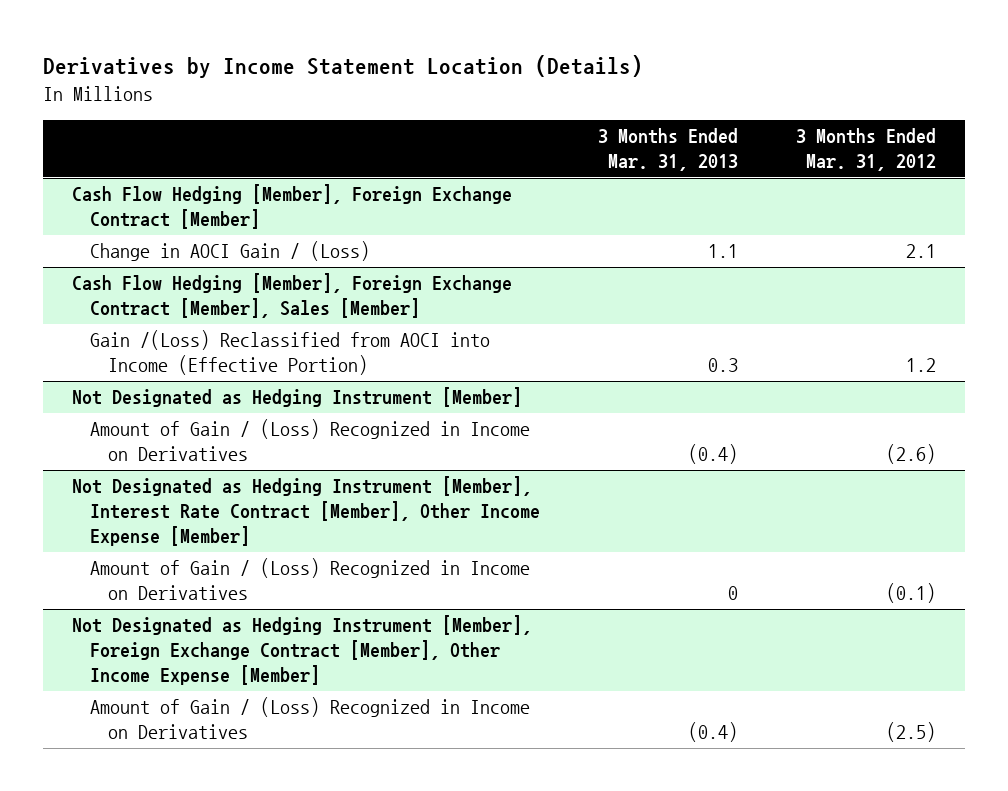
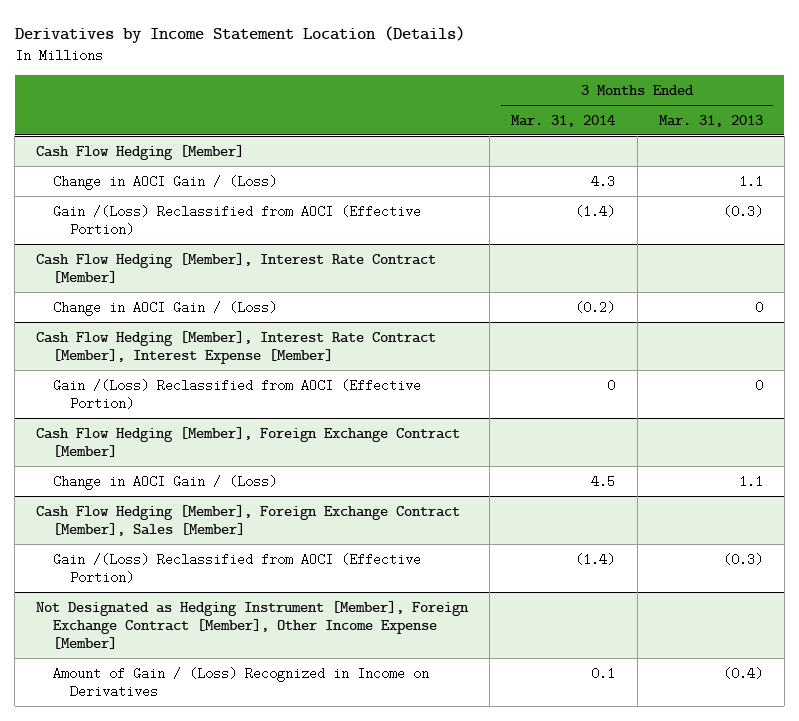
[795,128,936,171] 3 Months Ended Mar. 31, 2012 -> none
none -> [511,114,616,127] Mar. 31, 2014
none -> [36,144,245,160] Cash Flow Hedging [Member]
none -> [52,174,277,190] Change in AOCI Gain / (Loss)
none -> [52,204,421,236] Gain /(Loss) Reclassified from AOCI (Effective Portion)
none -> [36,252,437,283] Cash Flow Hedging [Member], Interest Rate Contract [Member]
none -> [52,300,277,316] Change in AOCI Gain / (Loss)
none -> [36,330,437,364] Cash Flow Hedging [Member], Interest Rate Contract [Member], Interest Expense [Member]
none -> [52,378,421,410] Gain /(Loss) Reclassified from AOCI (Effective Portion)
[71,387,522,408] Not Designated as Hedging Instrument [Member] -> none
[89,419,530,462] Amount of Gain / (Loss) Recognized in Income on Derivatives -> none
[71,476,540,547] Not Designated as Hedging Instrument [Member], Interest Rate Contract [Member], Other Income Expense [Member] -> none
[89,558,530,601] Amount of Gain / (Loss) Recognized in Income on Derivatives -> none
[89,330,490,376] Gain /(Loss) Reclassified from AOCI into Income (Effective Portion) -> [52,552,421,584] Gain /(Loss) Reclassified from AOCI (Effective Portion)
[707,358,738,373] 0.3 -> [722,552,763,566] (0.3)

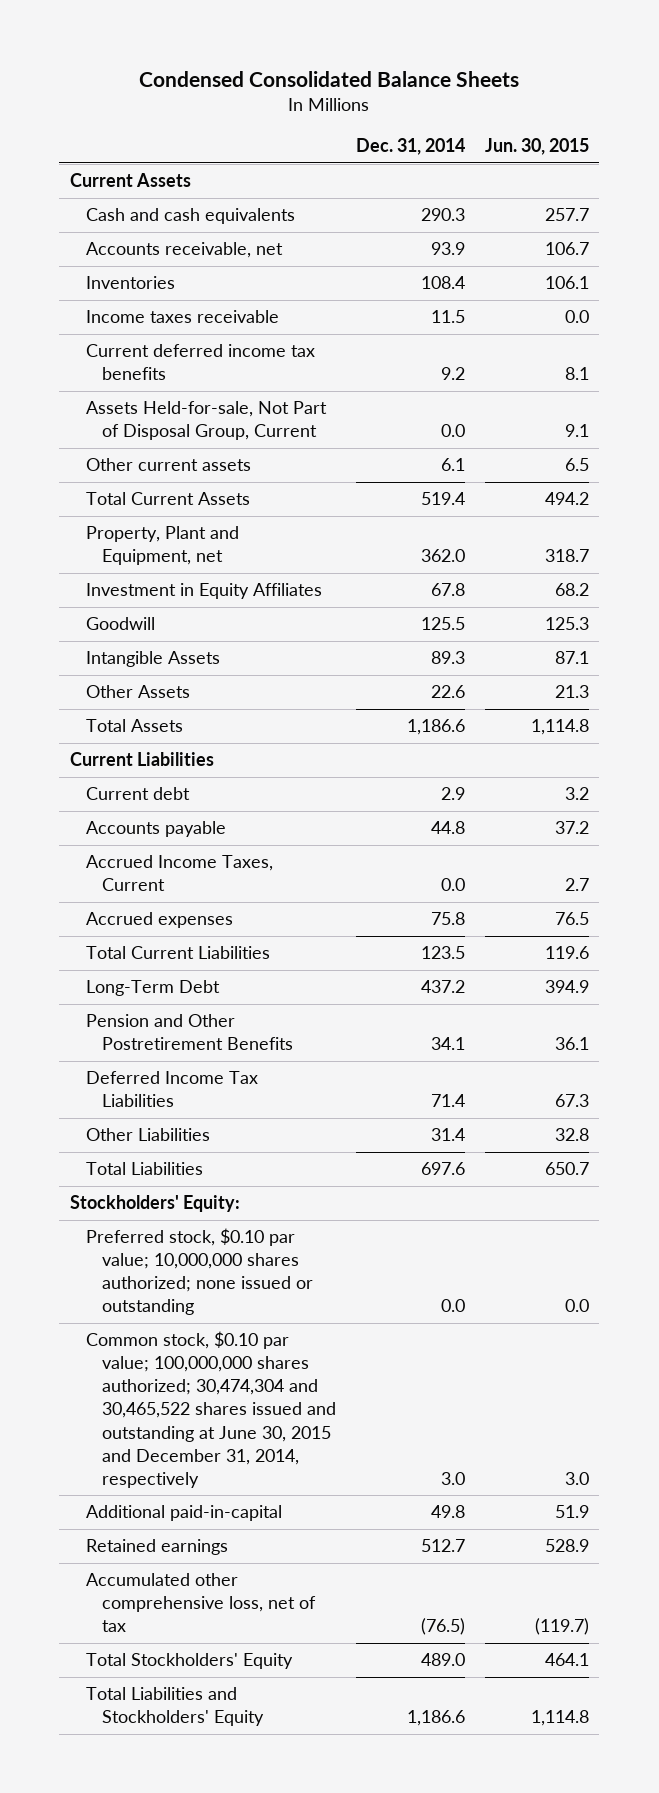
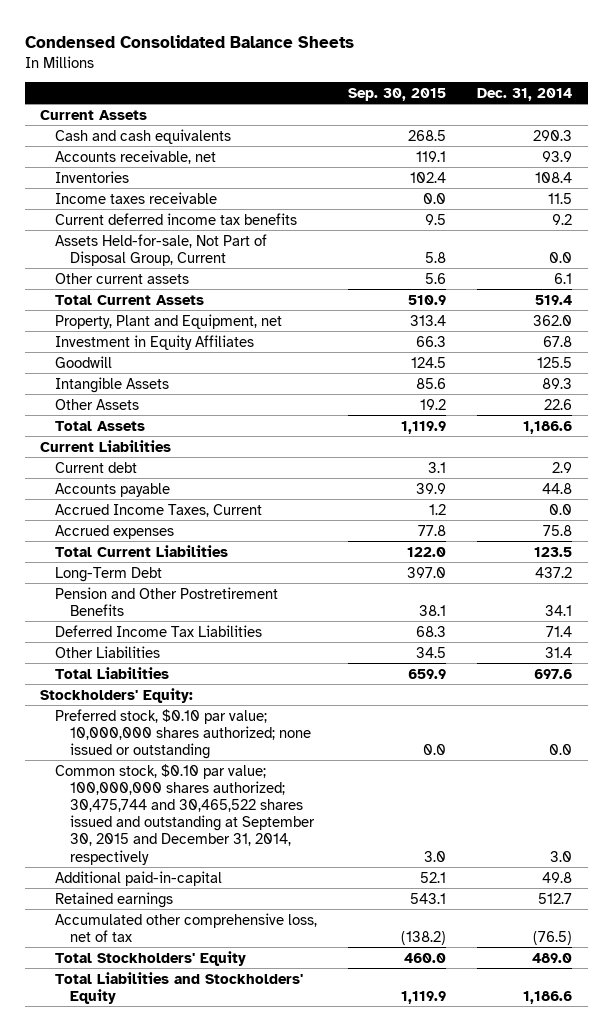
[485,138,590,156] Jun. 30, 2015 -> none
none -> [348,87,447,101] Sep. 30, 2015
[85,1331,336,1488] Common stock, $0.10 par value; 100,000,000 shares authorized; 30,474,304 and 30,465,522 shares issued and outstanding at June 30, 2015 and December 31, 2014, respectively -> [55,763,316,865] Common stock, $0.10 par value; 100,000,000 shares authorized; 30,475,744 and 30,465,522 shares issued and outstanding at September 30, 2015 and December 31, 2014, respectively

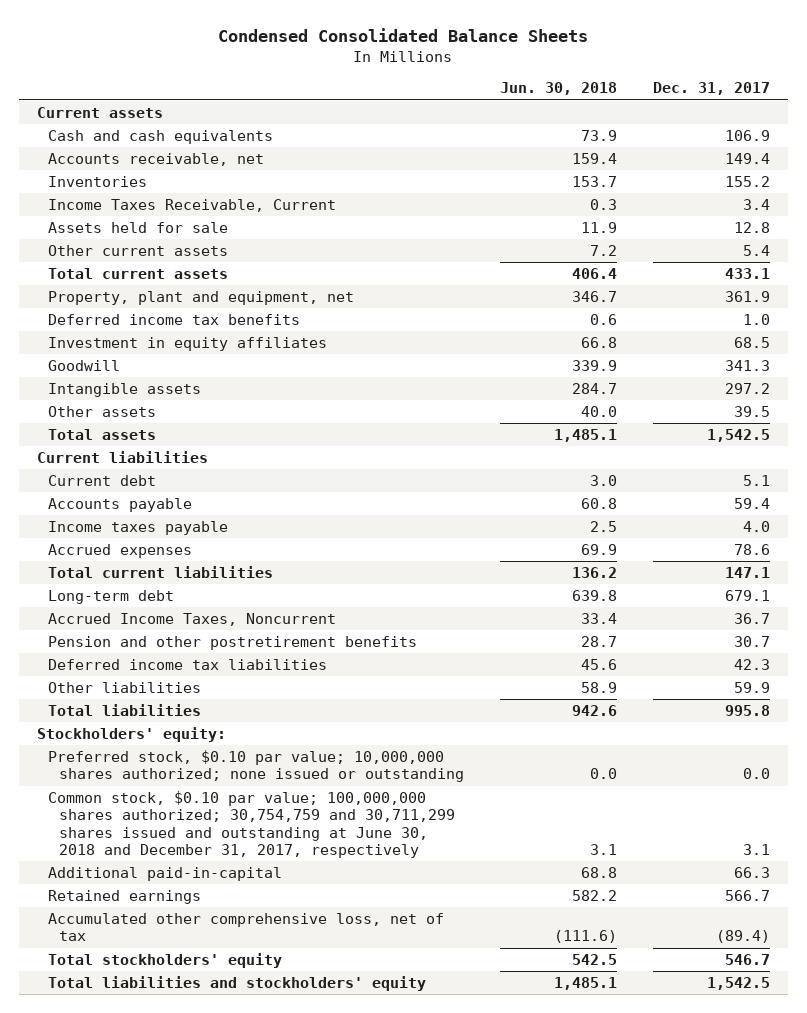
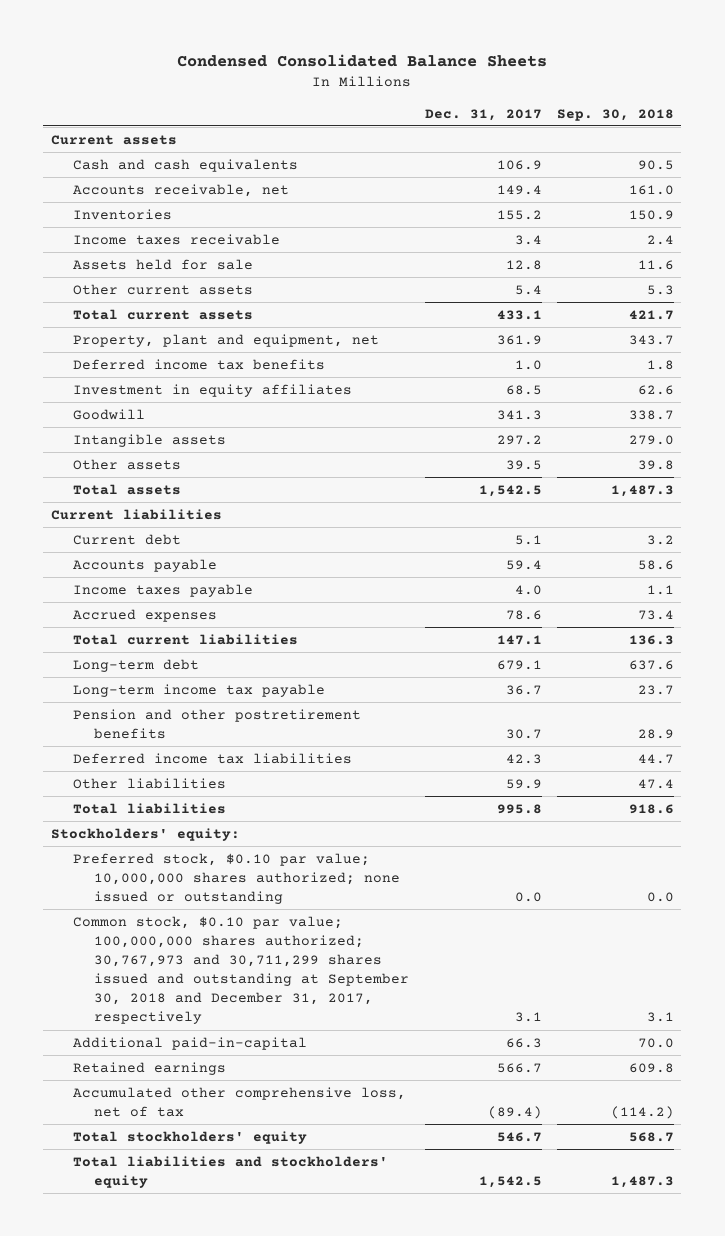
[499,82,617,96] Jun. 30, 2018 -> none
none -> [556,108,674,121] Sep. 30, 2018
[47,198,336,212] Income Taxes Receivable, Current -> [72,233,280,245] Income taxes receivable
[47,612,336,626] Accrued Income Taxes, Noncurrent -> [72,683,325,697] Long-term income tax payable
[47,790,455,858] Common stock, $0.10 par value; 100,000,000 shares authorized; 30,754,759 and 30,711,299 shares issued and outstanding at June 30, 2018 and December 31, 2017, respectively -> [72,915,410,1025] Common stock, $0.10 par value; 100,000,000 shares authorized; 30,767,973 and 30,711,299 shares issued and outstanding at September 30, 2018 and December 31, 2017, respectively

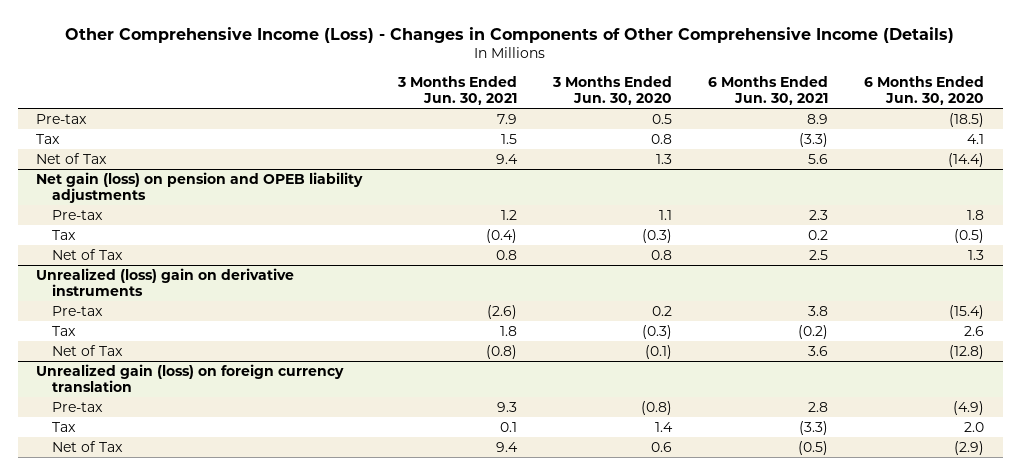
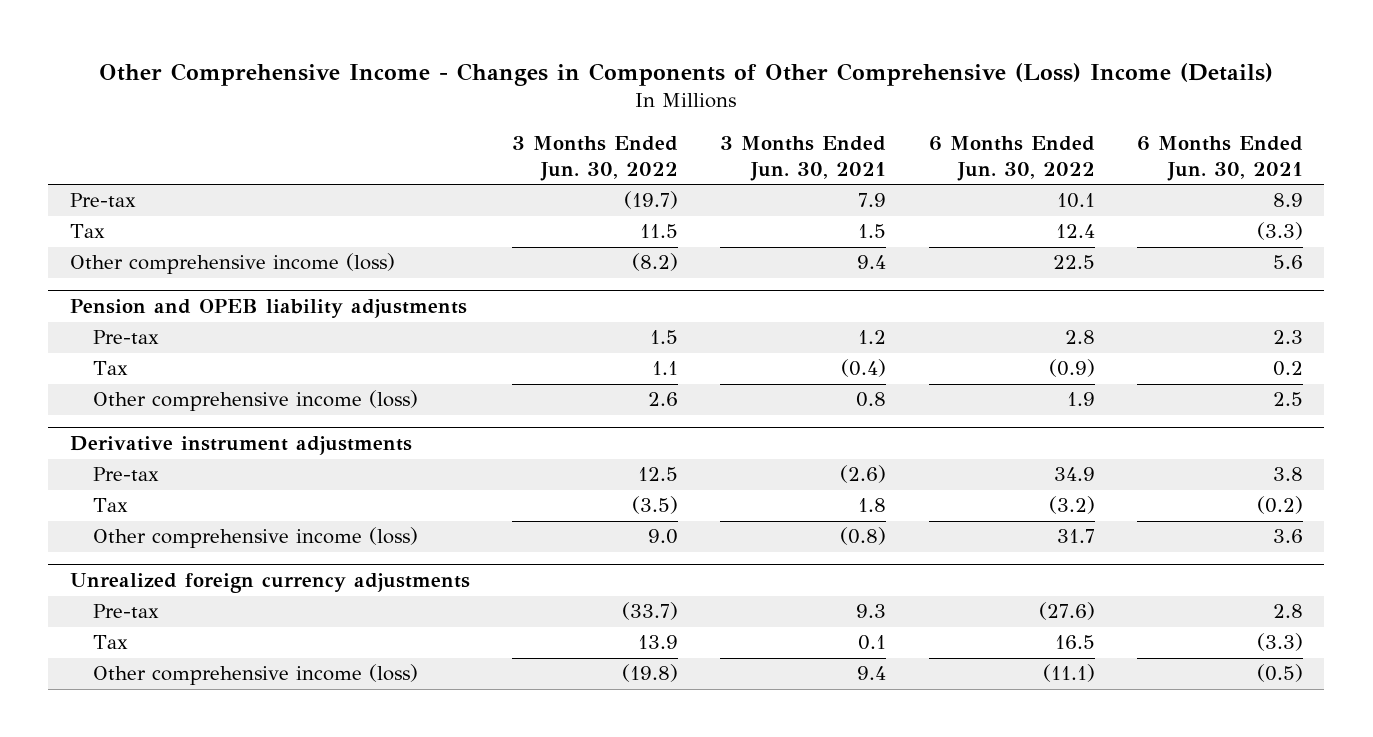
[65,26,955,43] Other Comprehensive Income (Loss) - Changes in Components of Other Comprehensive Income (Details) -> [99,62,1274,86] Other Comprehensive Income - Changes in Components of Other Comprehensive (Loss) Income (Details)
[552,76,673,106] 3 Months Ended Jun. 30, 2020 -> none
[864,76,985,106] 6 Months Ended Jun. 30, 2020 -> none
none -> [511,135,678,181] 3 Months Ended Jun. 30, 2022
none -> [928,135,1095,181] 6 Months Ended Jun. 30, 2022
[35,152,107,164] Net of Tax -> [69,253,395,275] Other comprehensive income (loss)
[35,171,363,203] Net gain (loss) on pension and OPEB liability adjustments -> [69,299,467,319] Pension and OPEB liability adjustments
[51,248,123,260] Net of Tax -> [93,390,419,412] Other comprehensive income (loss)
[35,267,294,296] Unrealized (loss) gain on derivative instruments -> [69,436,412,456] Derivative instrument adjustments
[51,344,123,356] Net of Tax -> [93,527,419,549] Other comprehensive income (loss)
[35,363,344,392] Unrealized gain (loss) on foreign currency translation -> [69,573,470,594] Unrealized foreign currency adjustments
[51,440,123,452] Net of Tax -> [93,664,419,686] Other comprehensive income (loss)

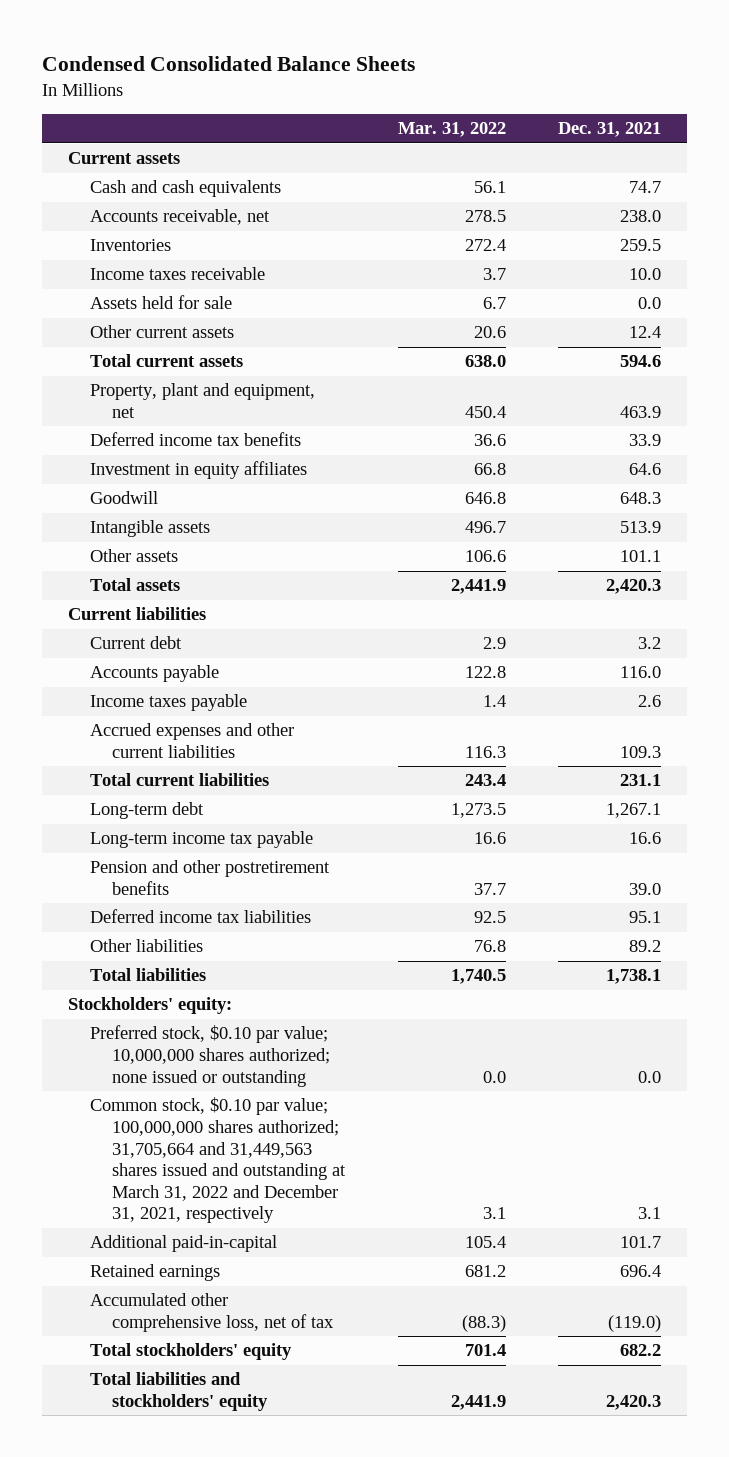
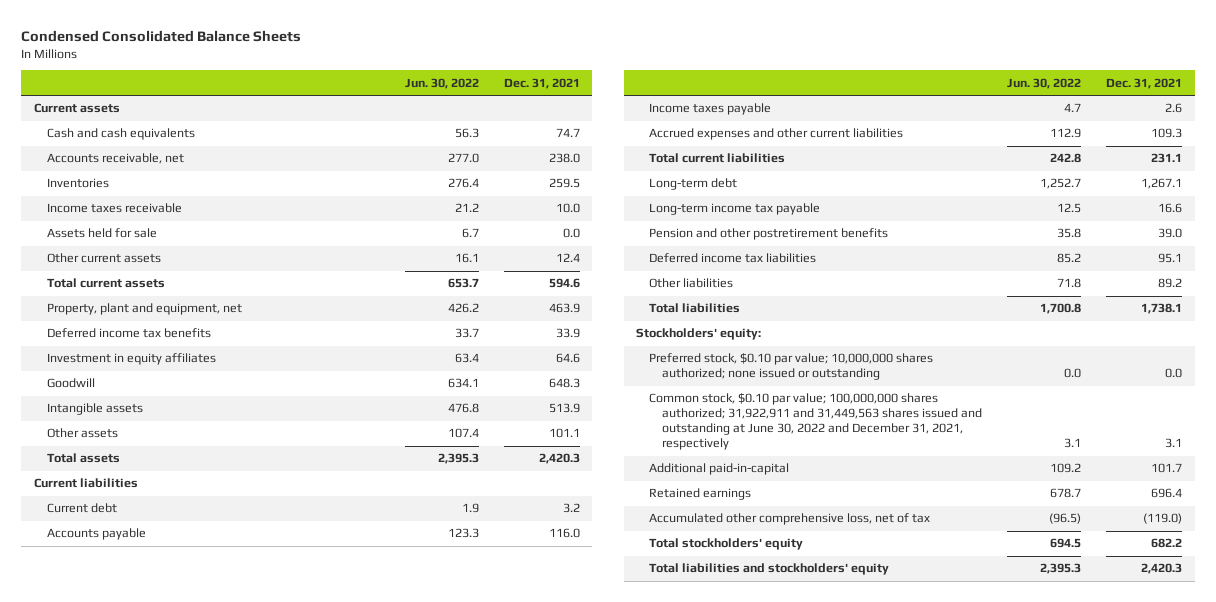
[397,122,506,138] Mar. 31, 2022 -> none
none -> [405,77,480,89] Jun. 30, 2022
[90,1097,347,1224] Common stock, $0.10 par value; 100,000,000 shares authorized; 31,705,664 and 31,449,563 shares issued and outstanding at March 31, 2022 and December 31, 2021, respectively -> [649,393,983,451] Common stock, $0.10 par value; 100,000,000 shares authorized; 31,922,911 and 31,449,563 shares issued and outstanding at June 30, 2022 and December 31, 2021, respectively

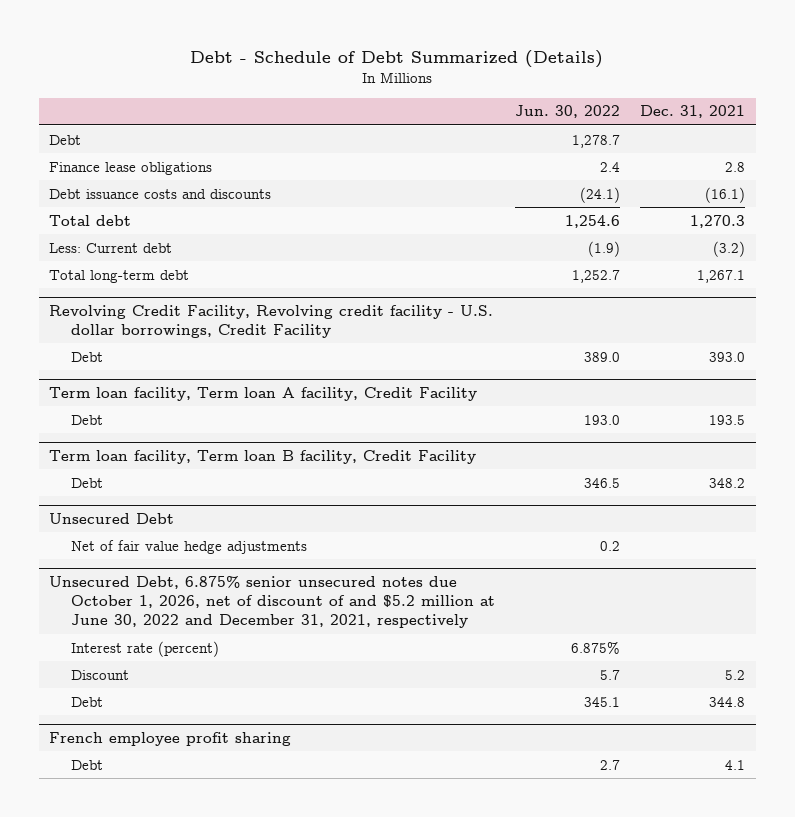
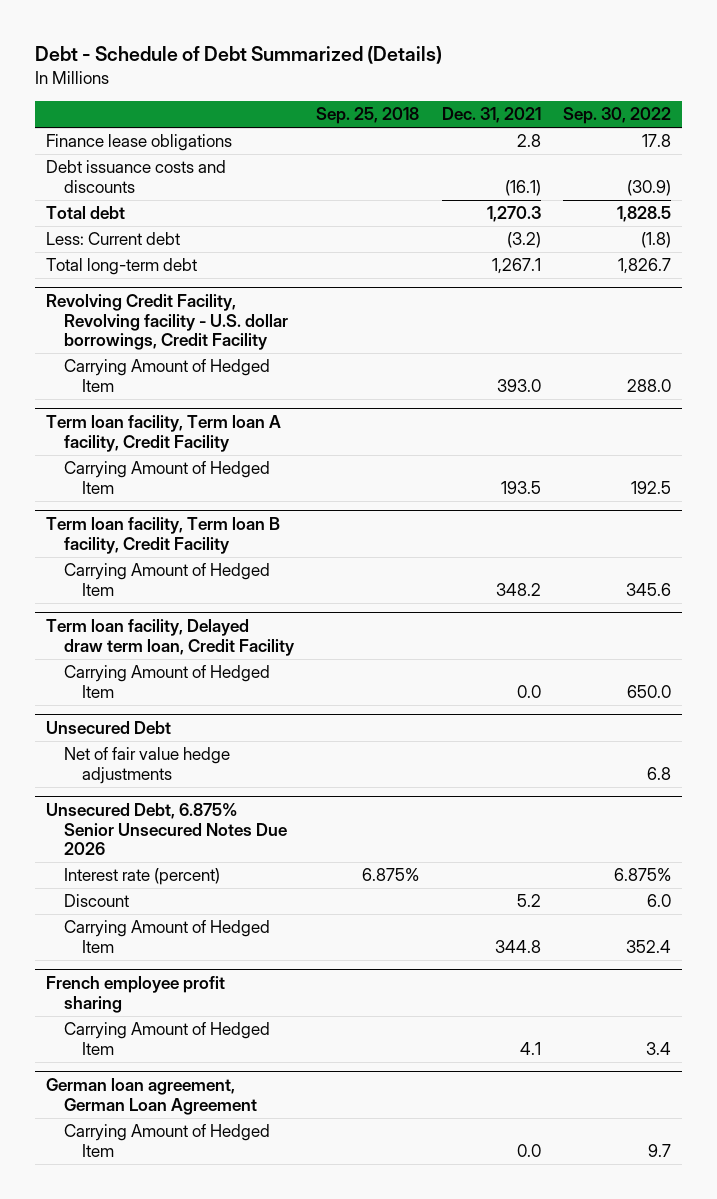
[515,105,621,119] Jun. 30, 2022 -> none
none -> [316,107,420,125] Sep. 25, 2018
none -> [563,107,672,125] Sep. 30, 2022
[49,134,82,145] Debt -> none
[49,305,494,339] Revolving Credit Facility, Revolving credit facility - U.S. dollar borrowings, Credit Facility -> [46,294,289,351] Revolving Credit Facility, Revolving facility - U.S. dollar borrowings, Credit Facility
[71,351,104,362] Debt -> [64,359,271,392] Carrying Amount of Hedged Item
[71,414,104,425] Debt -> [64,461,271,494] Carrying Amount of Hedged Item
[71,477,104,488] Debt -> [64,563,271,596] Carrying Amount of Hedged Item
none -> [46,619,296,656] Term loan facility, Delayed draw term loan, Credit Facility
none -> [64,665,271,698] Carrying Amount of Hedged Item
[49,576,496,629] Unsecured Debt, 6.875% senior unsecured notes due October 1, 2026, net of discount of and $5.2 million at June 30, 2022 and December 31, 2021, respectively -> none
none -> [46,803,288,856] Unsecured Debt, 6.875% Senior Unsecured Notes Due 2026
[71,696,104,707] Debt -> [64,920,271,953] Carrying Amount of Hedged Item
[71,759,104,770] Debt -> [64,1022,271,1055] Carrying Amount of Hedged Item
none -> [46,1078,258,1115] German loan agreement, German Loan Agreement
none -> [64,1124,271,1157] Carrying Amount of Hedged Item

